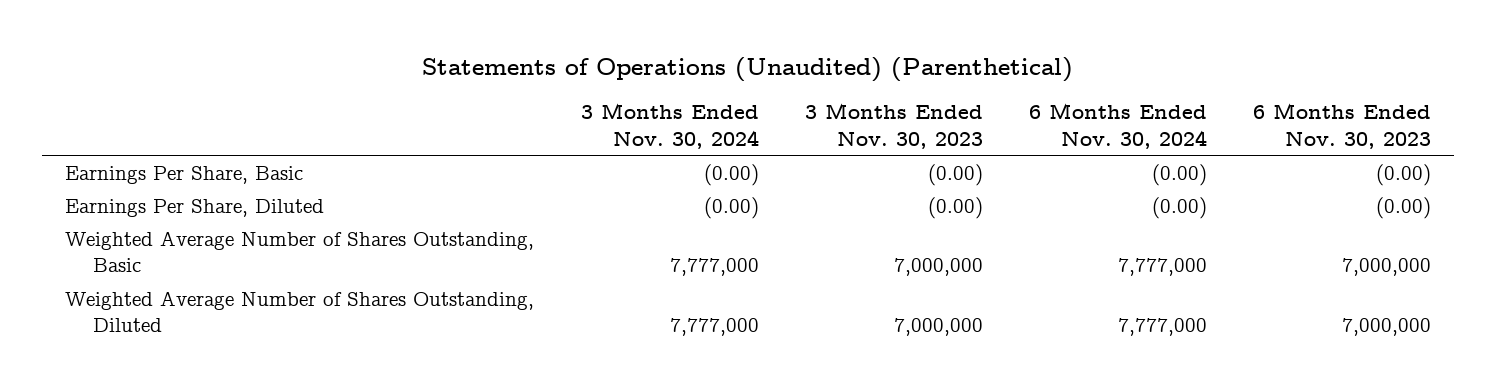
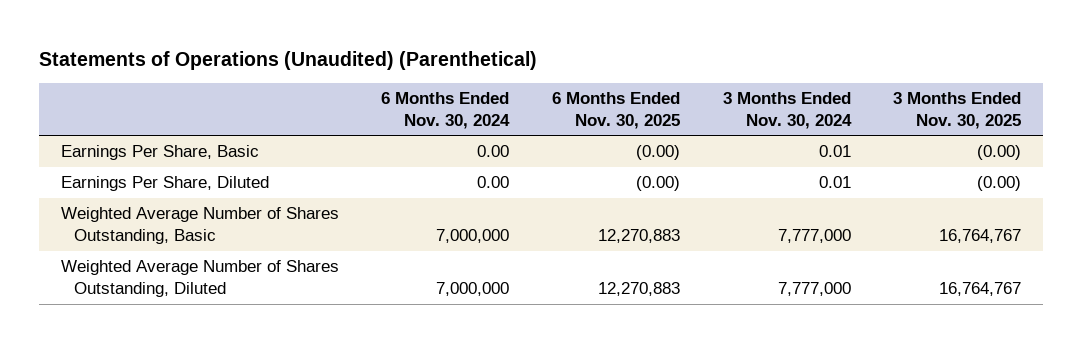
[804,103,983,149] 3 Months Ended Nov. 30, 2023 -> none
[1253,103,1432,149] 6 Months Ended Nov. 30, 2023 -> none
none -> [552,92,681,129] 6 Months Ended Nov. 30, 2025
none -> [893,92,1022,129] 3 Months Ended Nov. 30, 2025
[703,163,759,186] (0.00) -> [818,145,851,158] 0.01
[1151,163,1207,186] (0.00) -> [477,145,510,158] 0.00
[703,196,759,219] (0.00) -> [818,176,851,189] 0.01
[1151,196,1207,219] (0.00) -> [477,176,510,189] 0.00
[1117,258,1207,277] 7,777,000 -> [436,228,510,243] 7,000,000
[1117,318,1207,337] 7,777,000 -> [436,281,510,296] 7,000,000

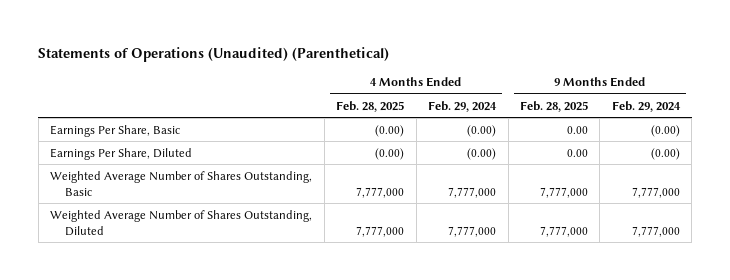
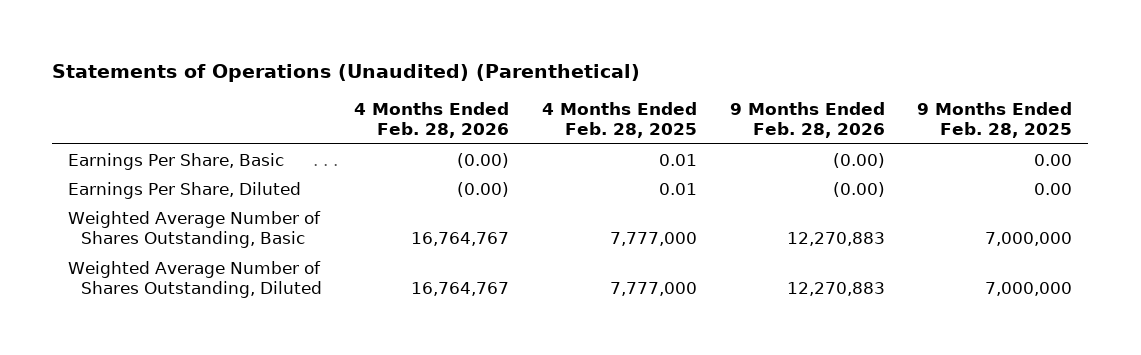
[428,100,498,112] Feb. 29, 2024 -> none
[611,100,681,112] Feb. 29, 2024 -> none
none -> [354,101,510,139] 4 Months Ended Feb. 28, 2026
none -> [729,101,885,139] 9 Months Ended Feb. 28, 2026
[375,124,405,137] (0.00) -> [658,153,697,166] 0.01
[375,147,405,160] (0.00) -> [658,182,697,195] 0.01
[539,186,588,198] 7,777,000 -> [985,232,1073,247] 7,000,000
[539,225,588,237] 7,777,000 -> [985,282,1073,297] 7,000,000

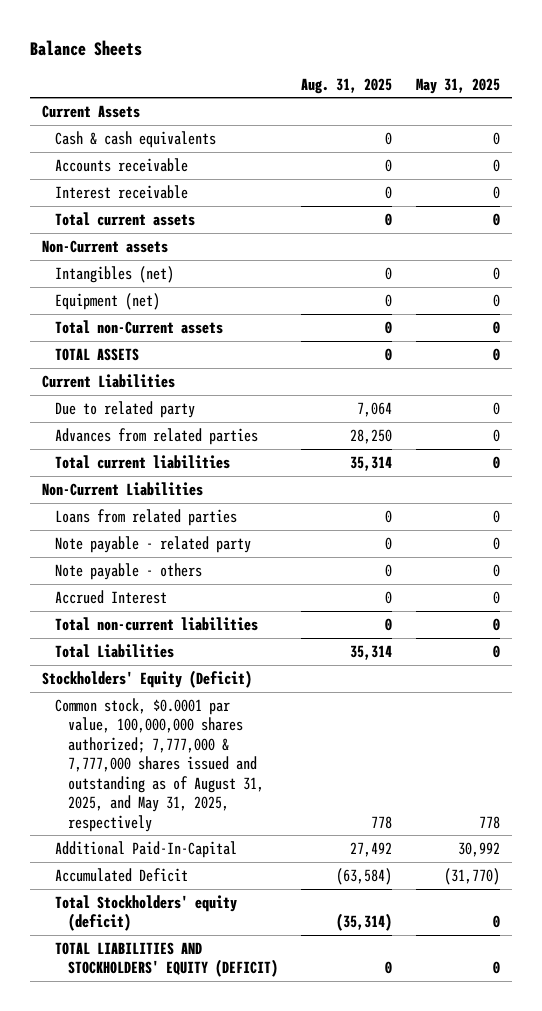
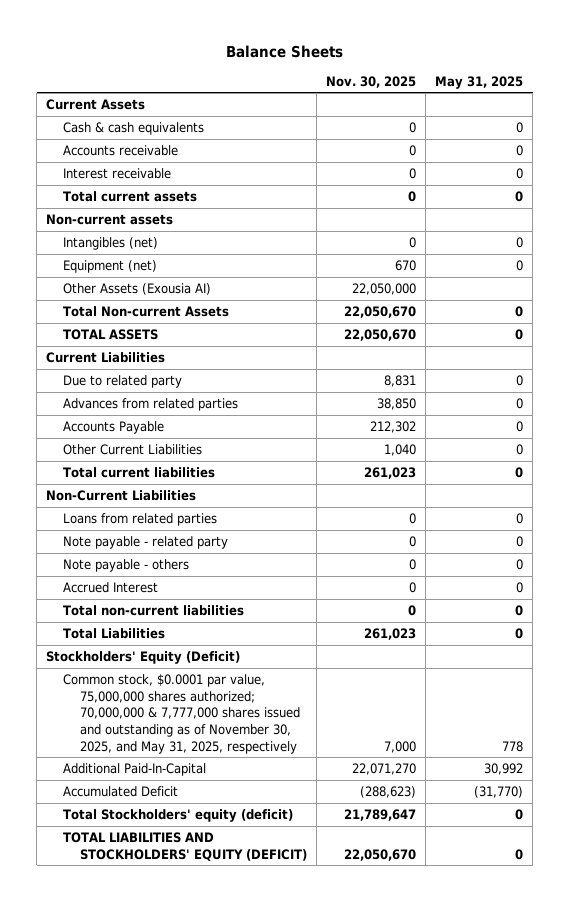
[301,77,393,94] Aug. 31, 2025 -> none
none -> [326,75,417,88] Nov. 30, 2025
[41,239,168,253] Non-Current assets -> [46,214,174,226] Non-current assets
none -> [63,283,212,296] Other Assets (Exousia AI)
[54,319,223,334] Total non-Current assets -> [63,306,230,318] Total Non-current Assets
none -> [63,421,165,435] Accounts Payable
none -> [63,444,203,456] Other Current Liabilities
[54,697,264,832] Common stock, $0.0001 par value, 100,000,000 shares authorized; 7,777,000 & 7,777,000 shares issued and outstanding as of August 31, 2025, and May 31, 2025, respectively -> [63,674,301,754] Common stock, $0.0001 par value, 75,000,000 shares authorized; 70,000,000 & 7,777,000 shares issued and outstanding as of November 30, 2025, and May 31, 2025, respectively

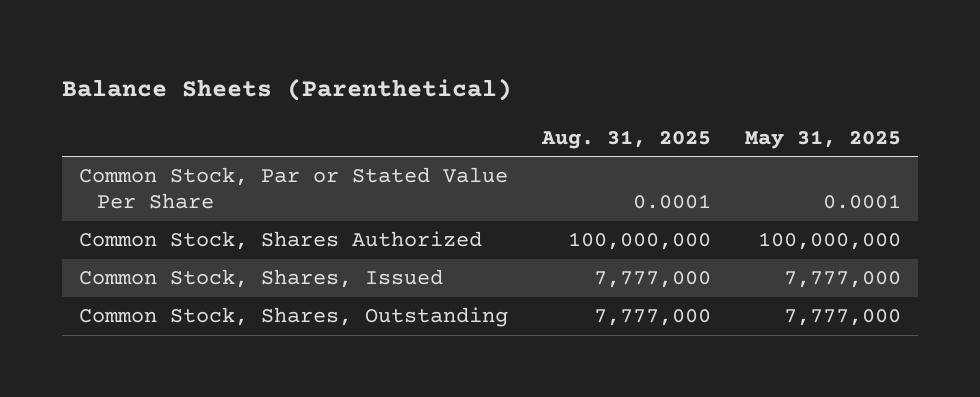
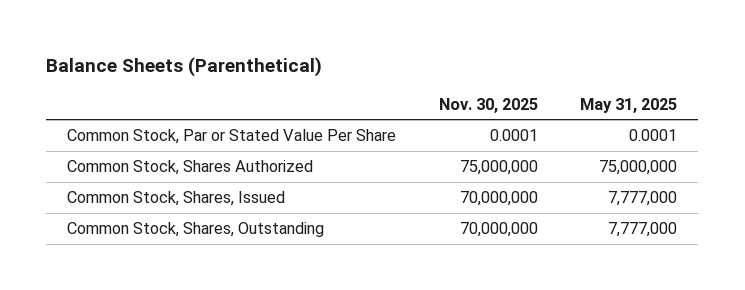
[541,129,712,149] Aug. 31, 2025 -> none
none -> [438,97,538,113] Nov. 30, 2025
[757,232,901,251] 100,000,000 -> [599,160,678,176] 75,000,000

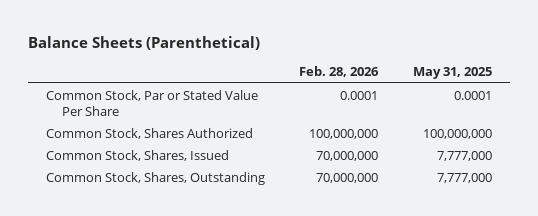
[438,97,538,113] Nov. 30, 2025 -> none
none -> [299,65,380,77] Feb. 28, 2026
[599,160,678,176] 75,000,000 -> [423,128,493,139] 100,000,000

